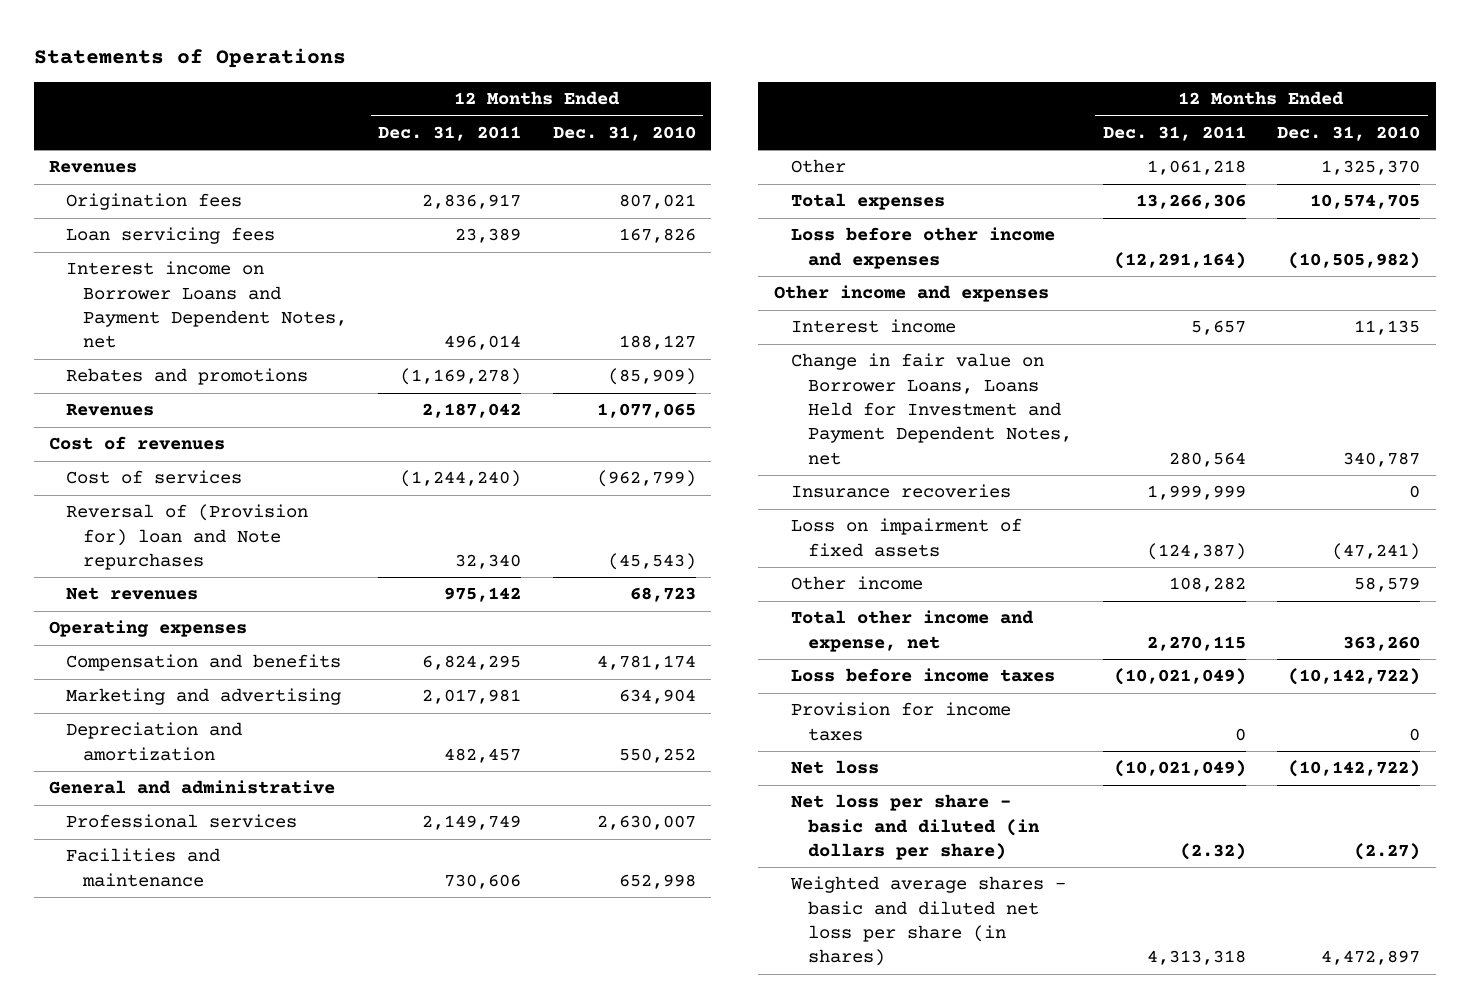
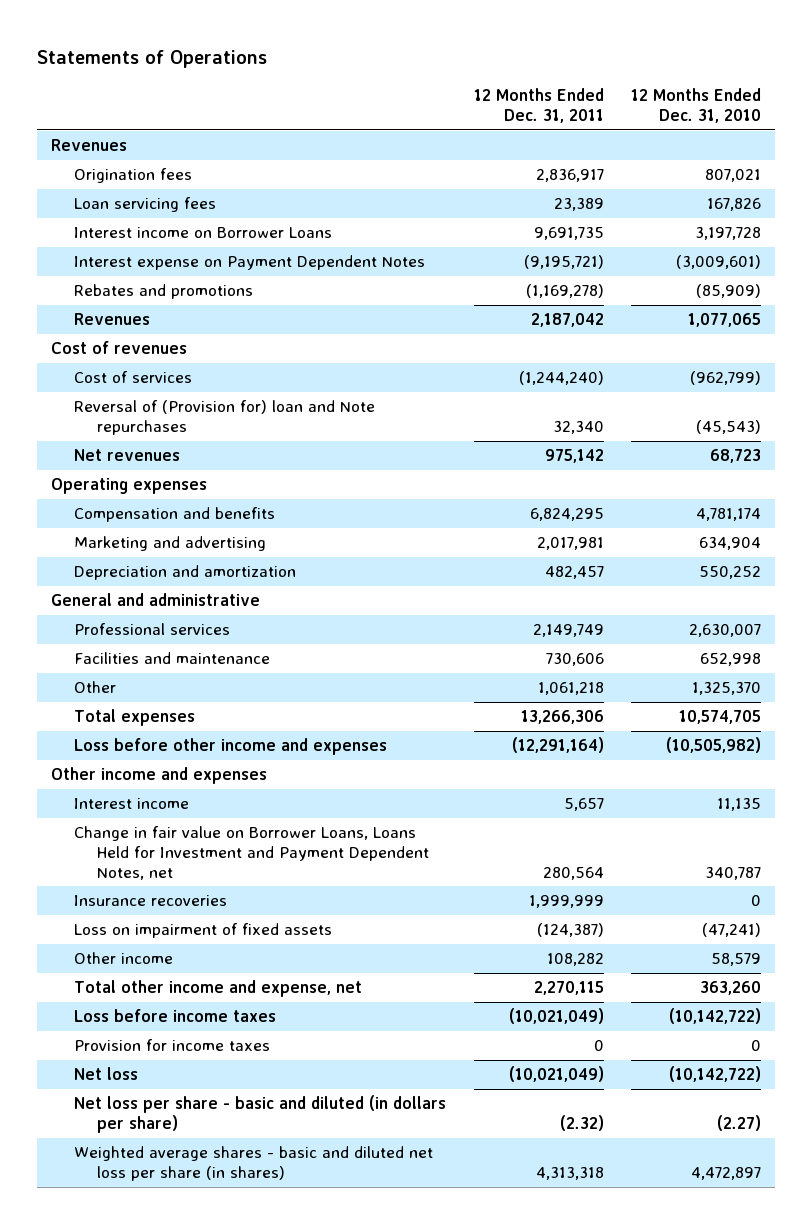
[66,261,348,349] Interest income on Borrower Loans and Payment Dependent Notes, net -> [73,227,332,239] Interest income on Borrower Loans
[444,335,522,351] 496,014 -> [533,227,604,241] 9,691,735
[618,335,696,351] 188,127 -> [695,227,762,241] 3,197,728
none -> [73,255,425,271] Interest expense on Payment Dependent Notes

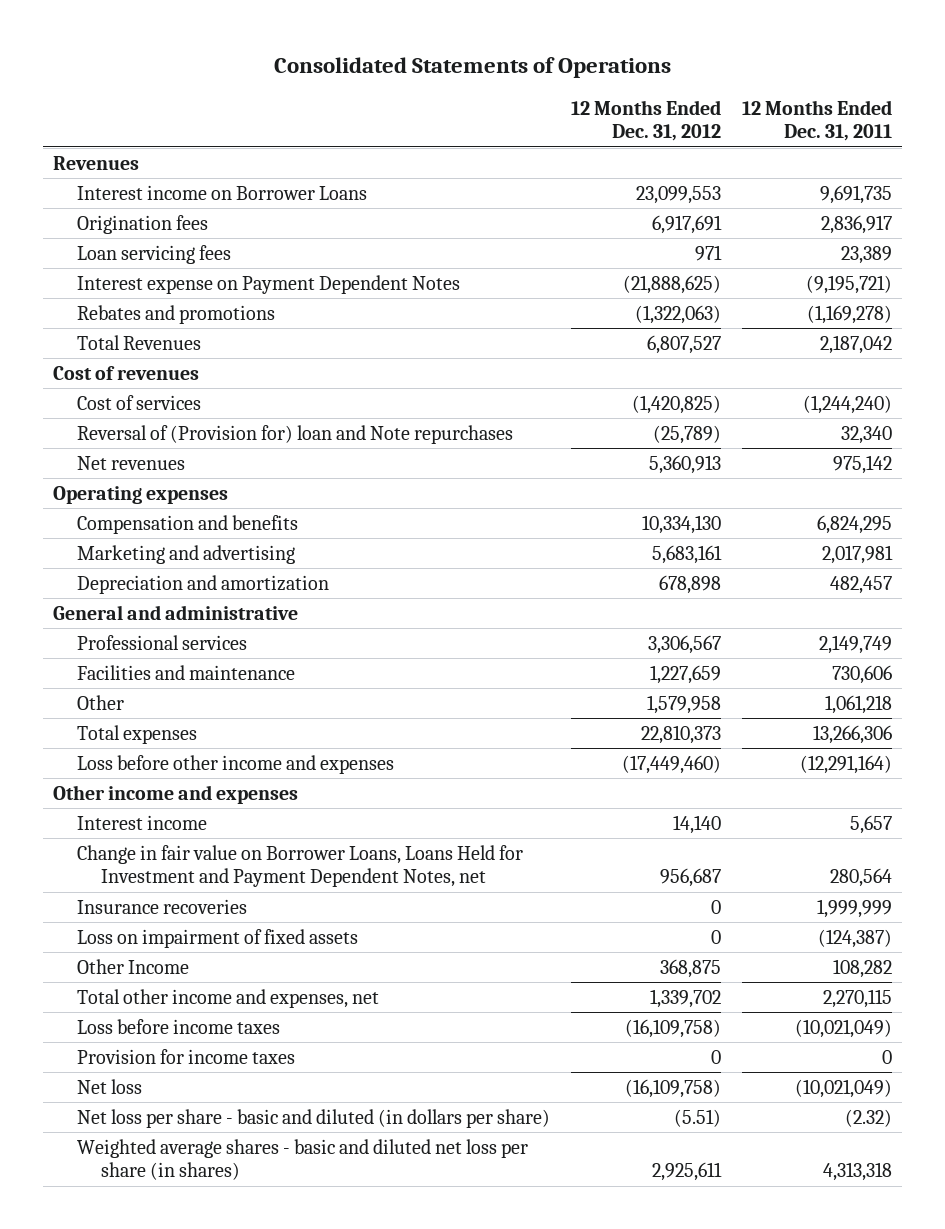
[37,49,268,68] Statements of Operations -> [273,57,671,79] Consolidated Statements of Operations
[631,88,762,123] 12 Months Ended Dec. 31, 2010 -> none
none -> [571,99,722,142] 12 Months Ended Dec. 31, 2012
[73,227,332,239] Interest income on Borrower Loans -> [77,184,368,200] Interest income on Borrower Loans
[73,313,150,326] Revenues -> [77,334,202,350] Total Revenues
[73,952,173,965] Other income -> [77,958,190,974] Other Income
[73,980,362,998] Total other income and expense, net -> [77,988,380,1008] Total other income and expenses, net

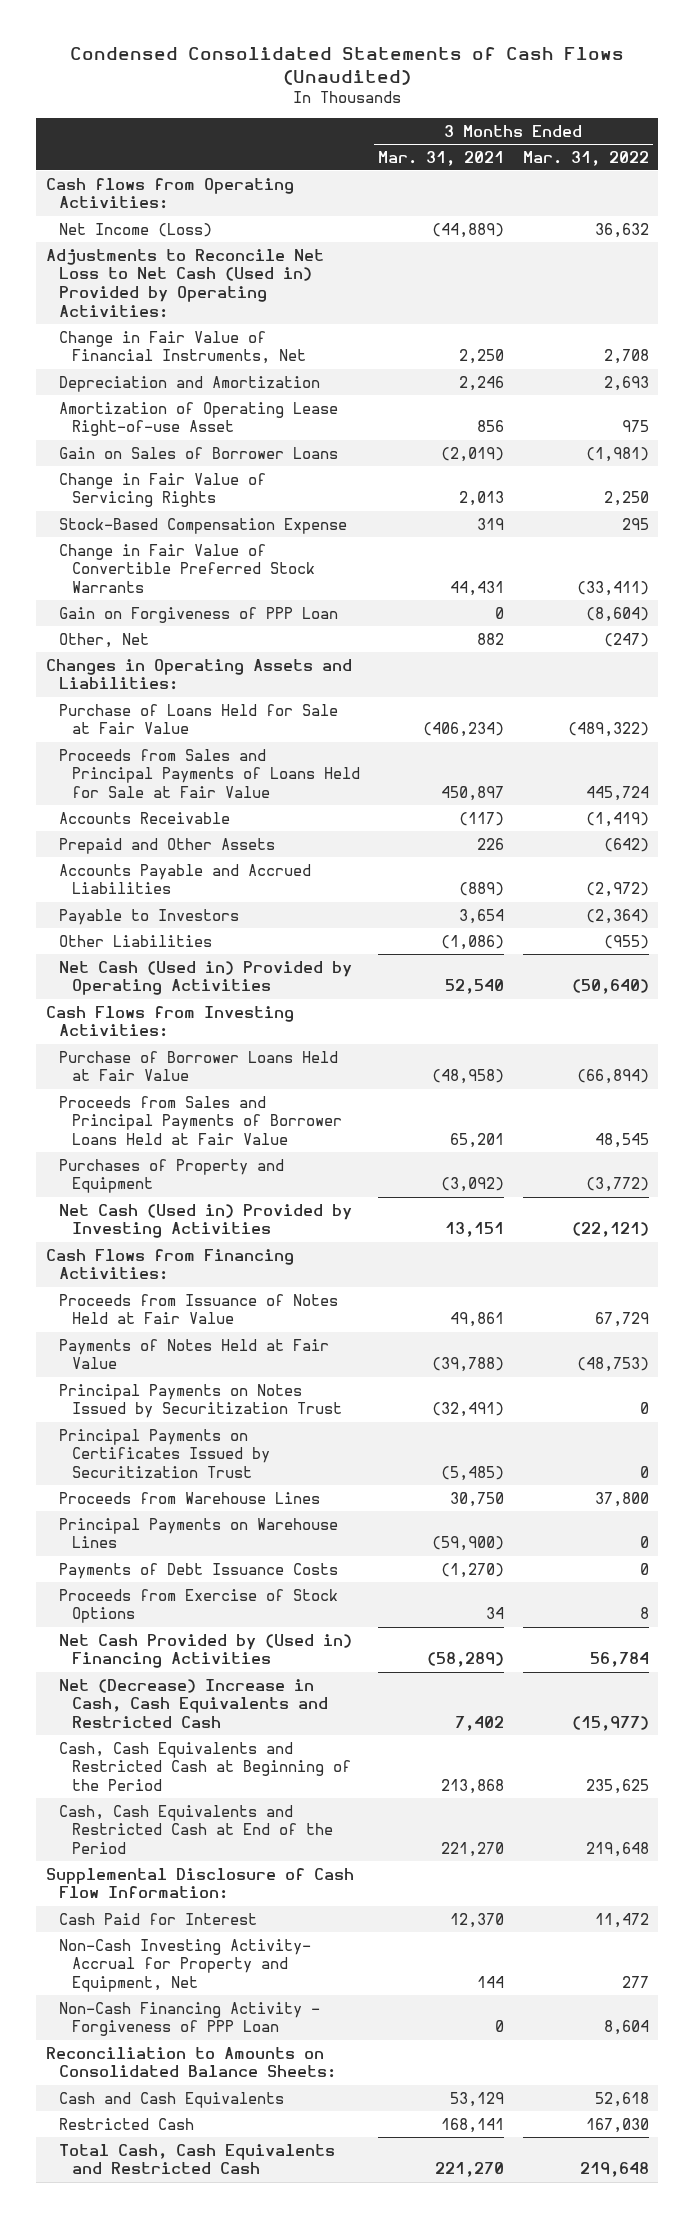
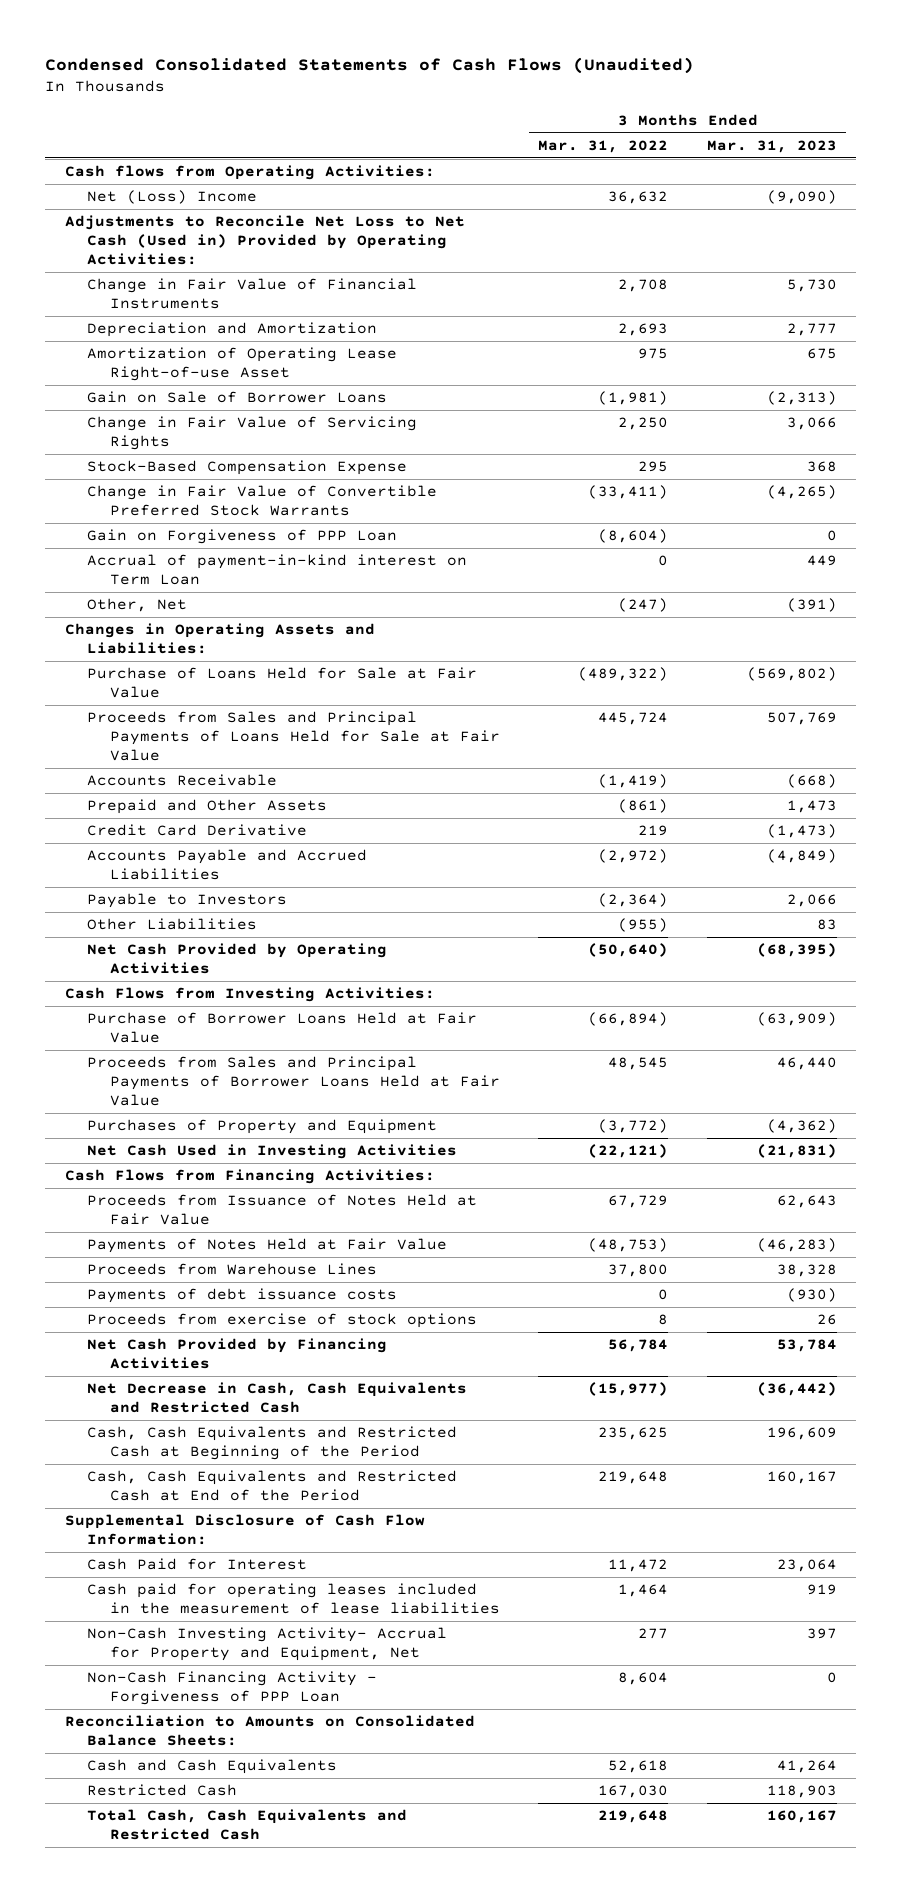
[378,150,505,166] Mar. 31, 2021 -> none
none -> [706,139,837,153] Mar. 31, 2023
[58,222,212,237] Net Income (Loss) -> [87,190,258,205] Net (Loss) Income
[58,330,307,365] Change in Fair Value of Financial Instruments, Net -> [87,278,418,310] Change in Fair Value of Financial Instruments
[58,446,338,459] Gain on Sales of Borrower Loans -> [87,391,388,404] Gain on Sale of Borrower Loans
none -> [87,554,468,586] Accrual of payment-in-kind interest on Term Loan
[603,837,649,852] (642) -> [618,799,669,814] (861)
none -> [87,824,308,837] Credit Card Derivative
[58,960,352,996] Net Cash (Used in) Provided by Operating Activities -> [87,943,388,975] Net Cash Provided by Operating Activities
[58,1203,352,1239] Net Cash (Used in) Provided by Investing Activities -> [87,1144,458,1160] Net Cash Used in Investing Activities
[58,1383,343,1419] Principal Payments on Notes Issued by Securitization Trust -> none
[58,1428,271,1479] Principal Payments on Certificates Issued by Securitization Trust -> none
[58,1517,338,1549] Principal Payments on Warehouse Lines -> none
[58,1562,338,1579] Payments of Debt Issuance Costs -> [87,1288,398,1304] Payments of debt issuance costs
[58,1588,338,1624] Proceeds from Exercise of Stock Options -> [87,1313,478,1329] Proceeds from exercise of stock options
[58,1633,352,1669] Net Cash Provided by (Used in) Financing Activities -> [87,1338,388,1370] Net Cash Provided by Financing Activities
[58,1678,329,1729] Net (Decrease) Increase in Cash, Cash Equivalents and Restricted Cash -> [87,1382,468,1414] Net Decrease in Cash, Cash Equivalents and Restricted Cash
none -> [87,1583,501,1615] Cash paid for operating leases included in the measurement of lease liabilities

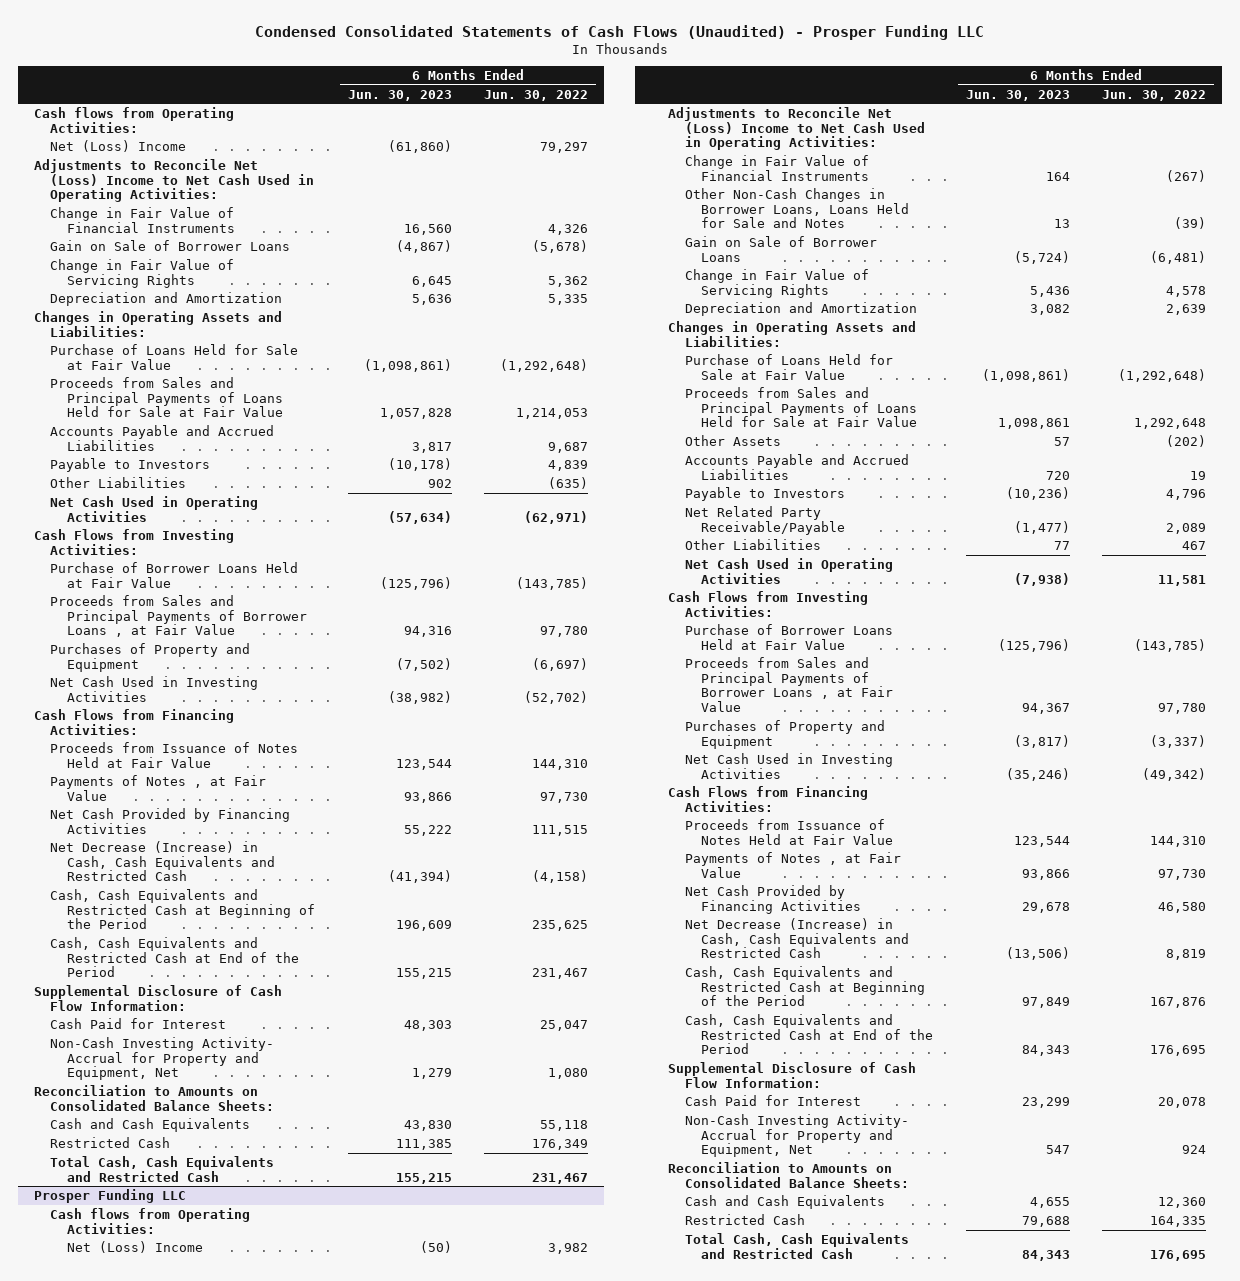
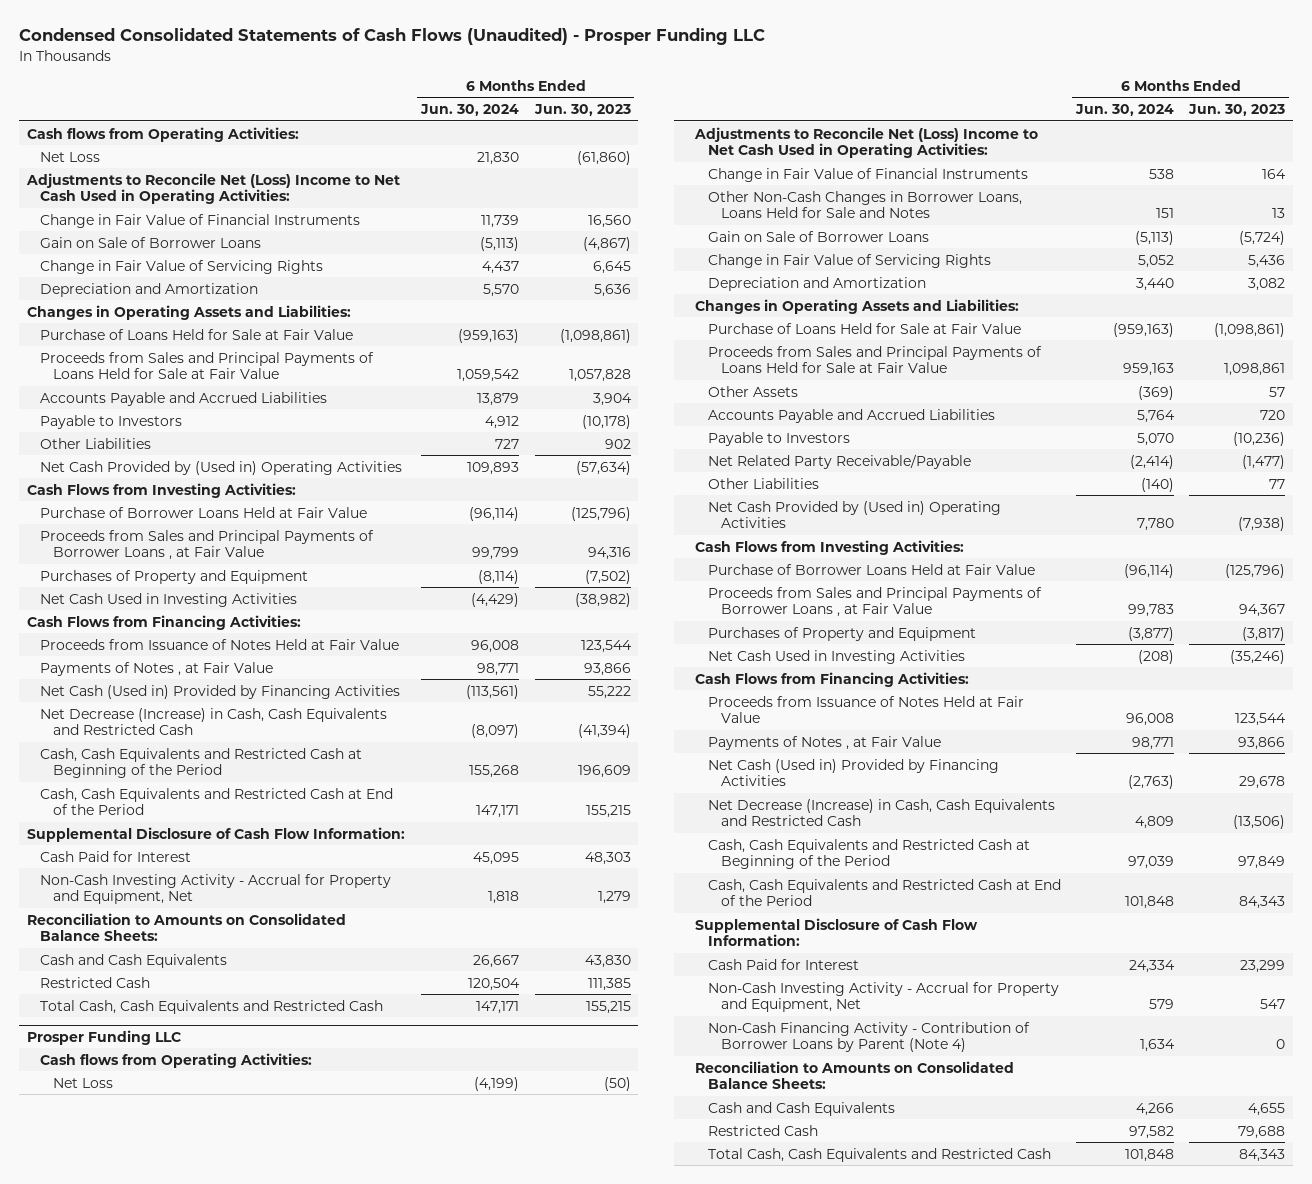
[484,89,589,101] Jun. 30, 2022 -> none
none -> [420,104,520,117] Jun. 30, 2024
[50,139,187,152] Net (Loss) Income -> [39,151,100,162] Net Loss
[411,441,452,453] 3,817 -> [592,392,632,406] 3,904
[50,495,259,522] Net Cash Used in Operating Activities -> [39,460,402,475] Net Cash Provided by (Used in) Operating Activities
[50,807,291,834] Net Cash Provided by Financing Activities -> [39,684,400,699] Net Cash (Used in) Provided by Financing Activities
[50,1036,275,1081] Non-Cash Investing Activity- Accrual for Property and Equipment, Net -> [39,873,391,905] Non-Cash Investing Activity - Accrual for Property and Equipment, Net
[67,1240,204,1253] Net (Loss) Income -> [52,1077,113,1088] Net Loss
[684,557,893,584] Net Cash Used in Operating Activities -> [707,500,1001,529] Net Cash Provided by (Used in) Operating Activities
[684,884,862,914] Net Cash Provided by Financing Activities -> [707,758,999,787] Net Cash (Used in) Provided by Financing Activities
[684,1113,909,1158] Non-Cash Investing Activity- Accrual for Property and Equipment, Net -> [707,981,1059,1013] Non-Cash Investing Activity - Accrual for Property and Equipment, Net
none -> [707,1021,1030,1053] Non-Cash Financing Activity - Contribution of Borrower Loans by Parent (Note 4)

